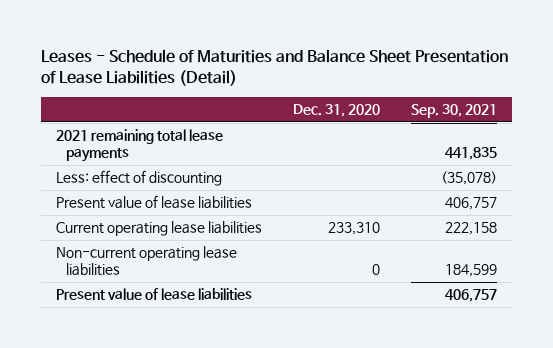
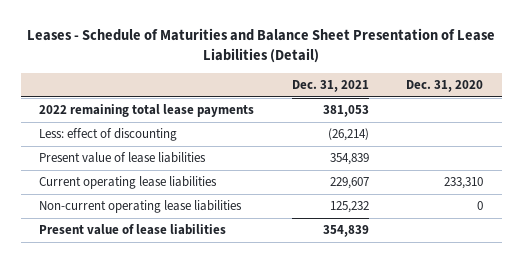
[410,104,497,119] Sep. 30, 2021 -> none
none -> [291,79,369,92] Dec. 31, 2021
[55,129,223,163] 2021 remaining total lease payments -> [39,104,255,118] 2022 remaining total lease payments

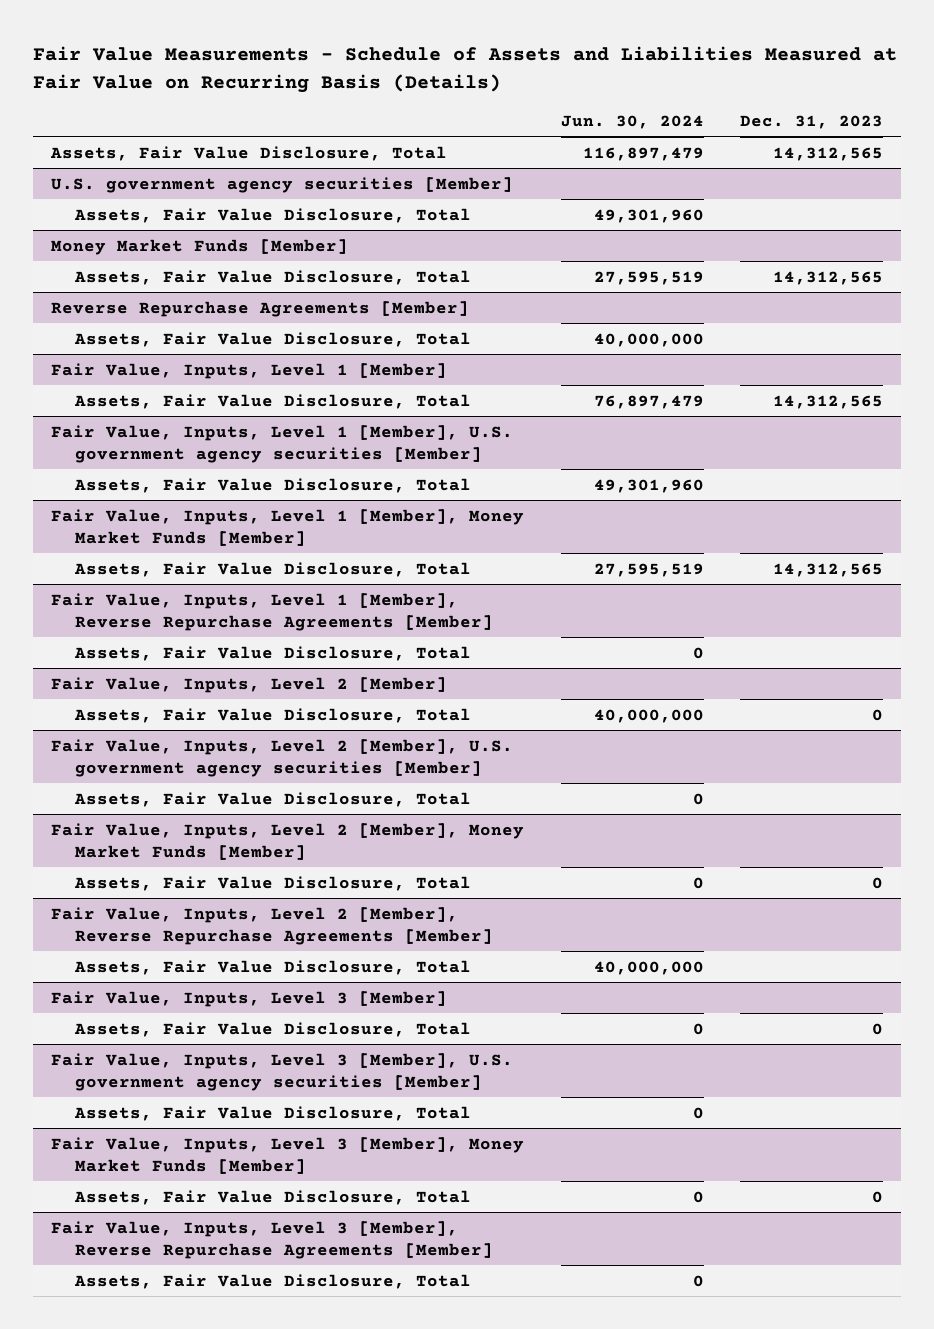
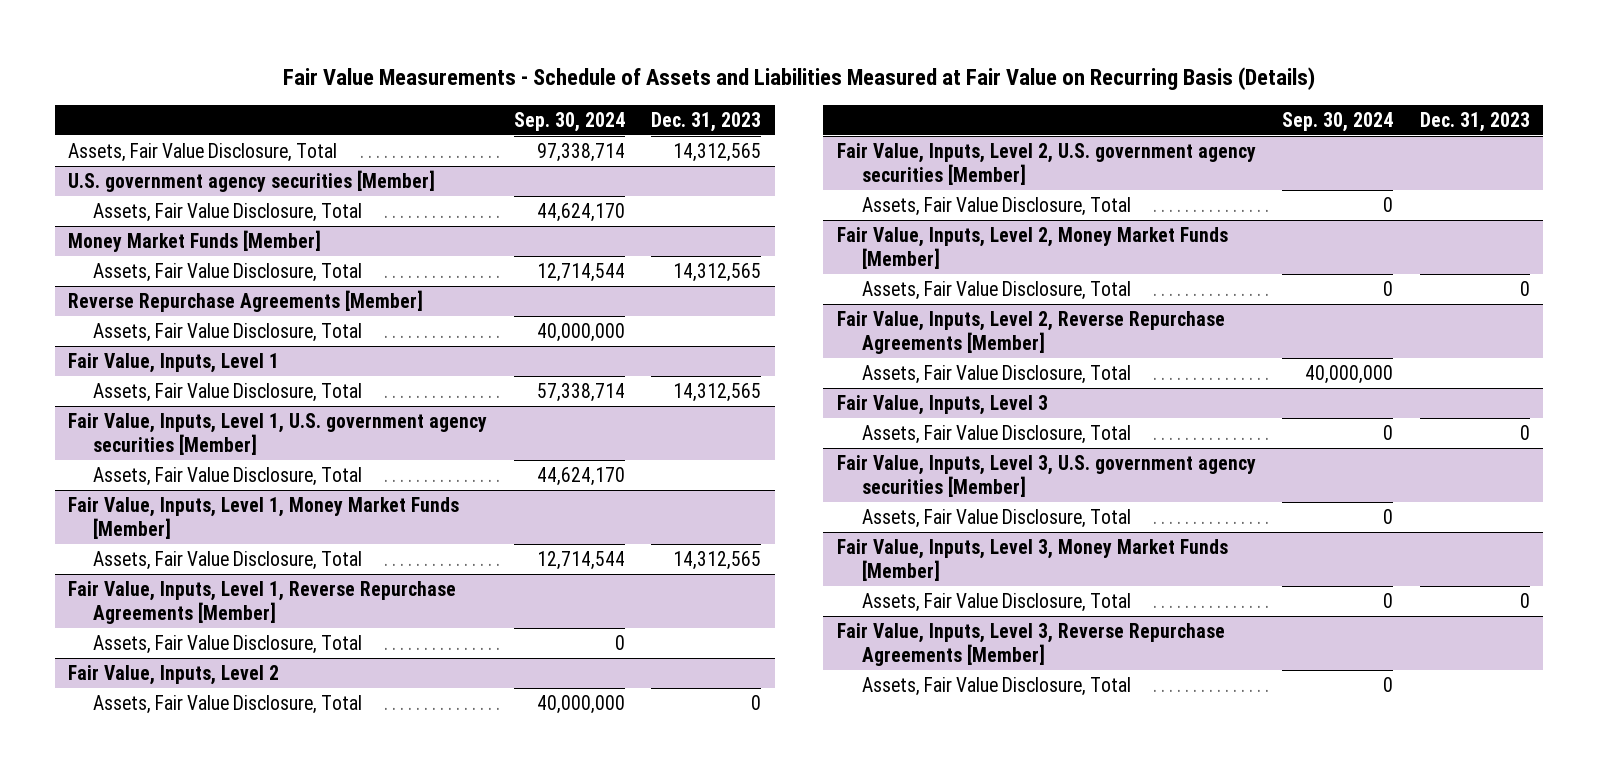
[560,114,704,129] Jun. 30, 2024 -> none
none -> [513,111,625,132] Sep. 30, 2024
[51,362,448,379] Fair Value, Inputs, Level 1 [Member] -> [68,353,280,374] Fair Value, Inputs, Level 1
[51,424,514,463] Fair Value, Inputs, Level 1 [Member], U.S. government agency securities [Member] -> [68,413,488,456] Fair Value, Inputs, Level 1, U.S. government agency securities [Member]
[51,508,525,546] Fair Value, Inputs, Level 1 [Member], Money Market Funds [Member] -> [68,497,460,540] Fair Value, Inputs, Level 1, Money Market Funds [Member]
[51,592,494,631] Fair Value, Inputs, Level 1 [Member], Reverse Repurchase Agreements [Member] -> [68,581,457,625] Fair Value, Inputs, Level 1, Reverse Repurchase Agreements [Member]
[51,676,448,693] Fair Value, Inputs, Level 2 [Member] -> [68,665,280,686] Fair Value, Inputs, Level 2
[51,738,514,777] Fair Value, Inputs, Level 2 [Member], U.S. government agency securities [Member] -> [836,143,1256,186] Fair Value, Inputs, Level 2, U.S. government agency securities [Member]
[51,822,525,860] Fair Value, Inputs, Level 2 [Member], Money Market Funds [Member] -> [836,227,1228,270] Fair Value, Inputs, Level 2, Money Market Funds [Member]
[51,906,494,945] Fair Value, Inputs, Level 2 [Member], Reverse Repurchase Agreements [Member] -> [836,311,1225,355] Fair Value, Inputs, Level 2, Reverse Repurchase Agreements [Member]
[51,990,448,1007] Fair Value, Inputs, Level 3 [Member] -> [836,395,1048,416] Fair Value, Inputs, Level 3
[51,1052,514,1091] Fair Value, Inputs, Level 3 [Member], U.S. government agency securities [Member] -> [836,455,1256,498] Fair Value, Inputs, Level 3, U.S. government agency securities [Member]
[51,1136,525,1174] Fair Value, Inputs, Level 3 [Member], Money Market Funds [Member] -> [836,539,1228,582] Fair Value, Inputs, Level 3, Money Market Funds [Member]
[51,1220,494,1259] Fair Value, Inputs, Level 3 [Member], Reverse Repurchase Agreements [Member] -> [836,623,1225,667] Fair Value, Inputs, Level 3, Reverse Repurchase Agreements [Member]

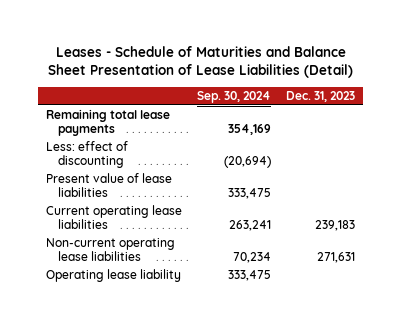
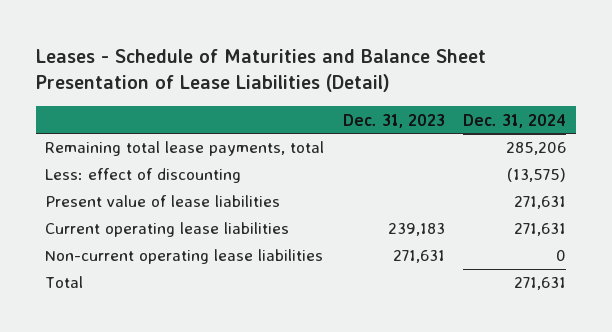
[197,91,272,104] Sep. 30, 2024 -> none
none -> [463,113,567,128] Dec. 31, 2024
[45,109,170,137] Remaining total lease payments -> [45,141,325,157] Remaining total lease payments, total
[45,269,181,283] Operating lease liability -> [45,276,84,289] Total

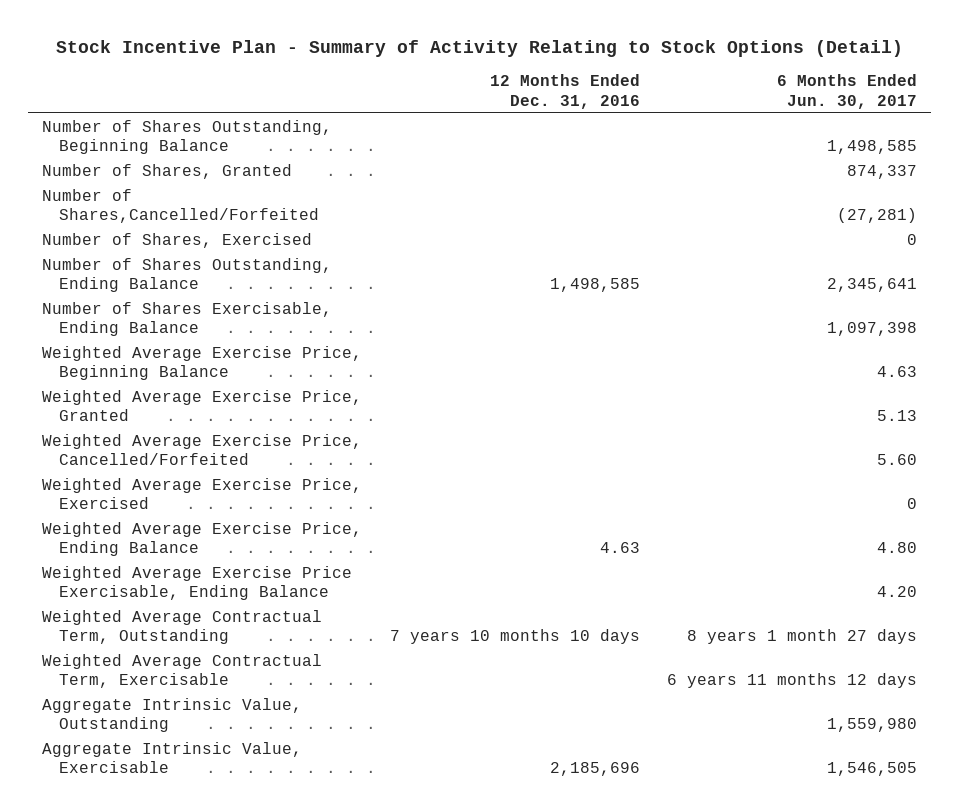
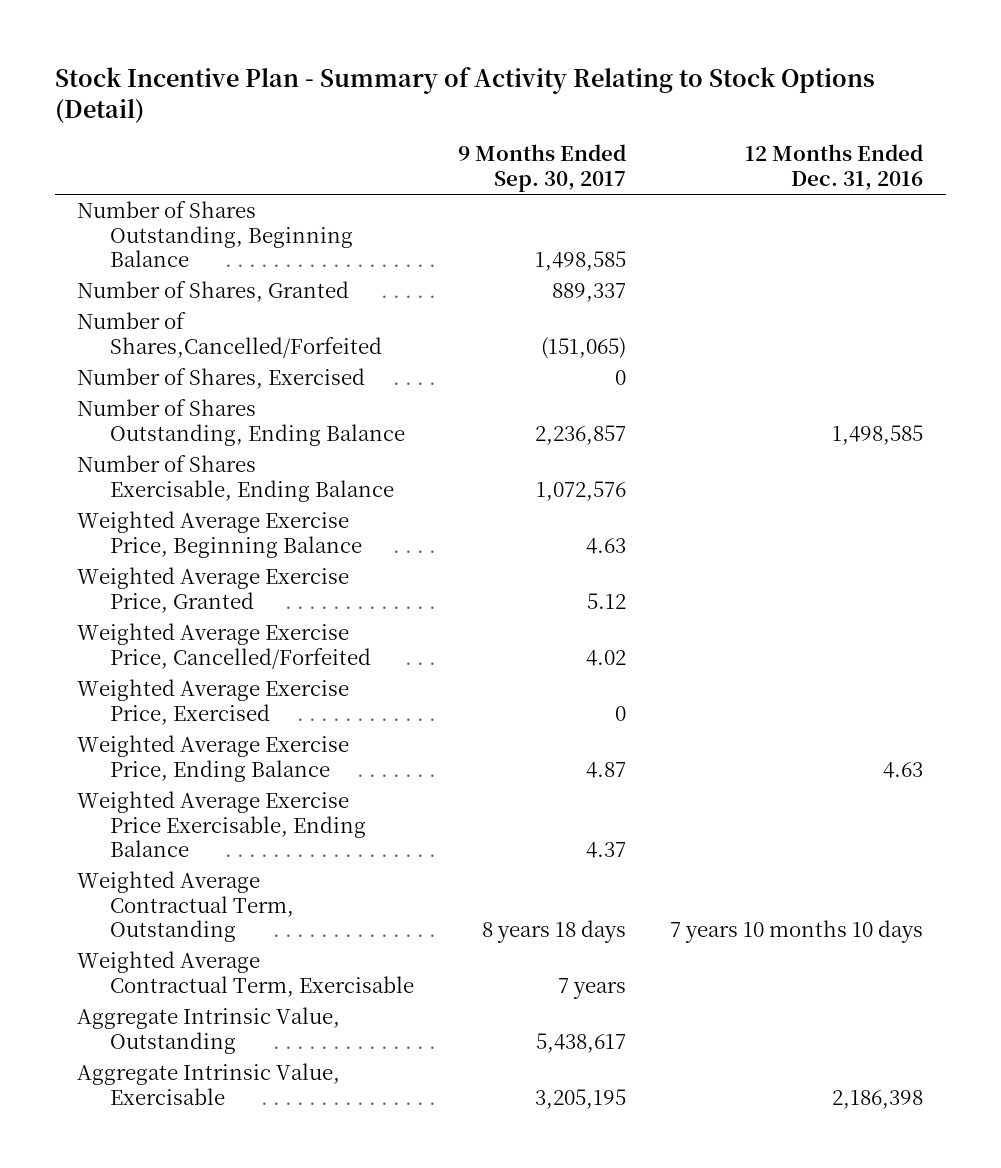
[776,74,917,109] 6 Months Ended Jun. 30, 2017 -> none
none -> [458,144,627,192] 9 Months Ended Sep. 30, 2017
[549,762,640,777] 2,185,696 -> [832,1089,924,1109] 2,186,398

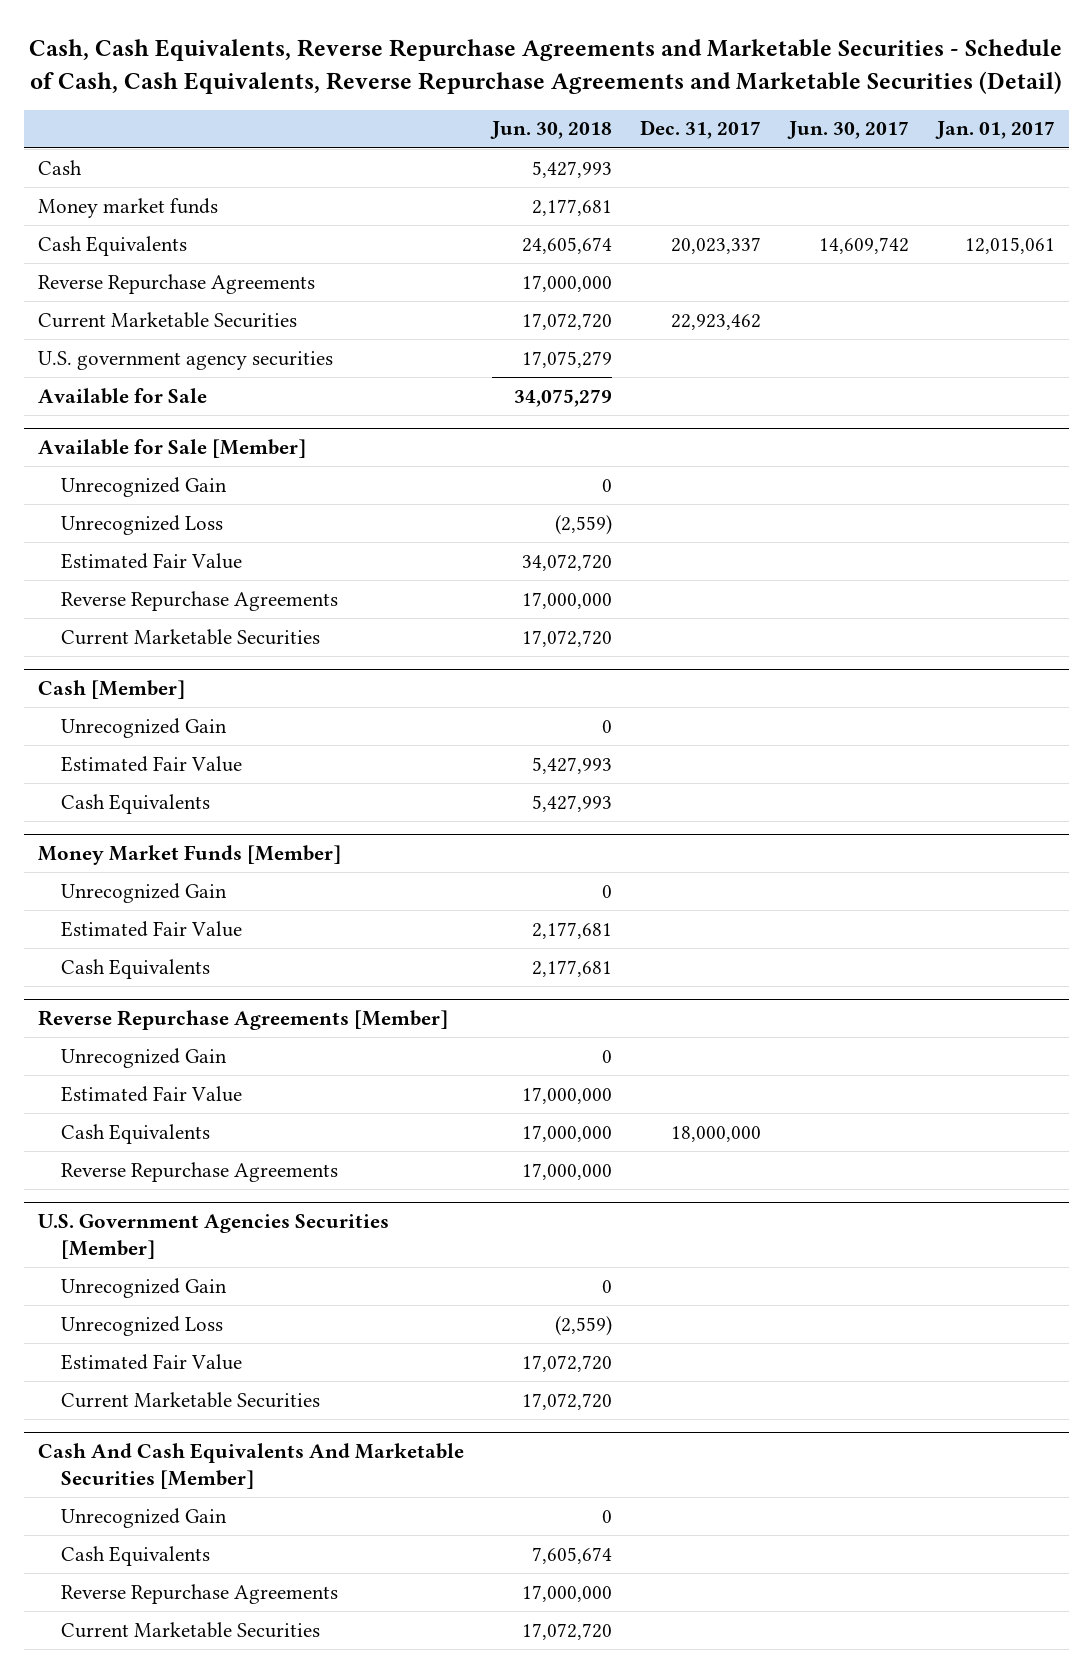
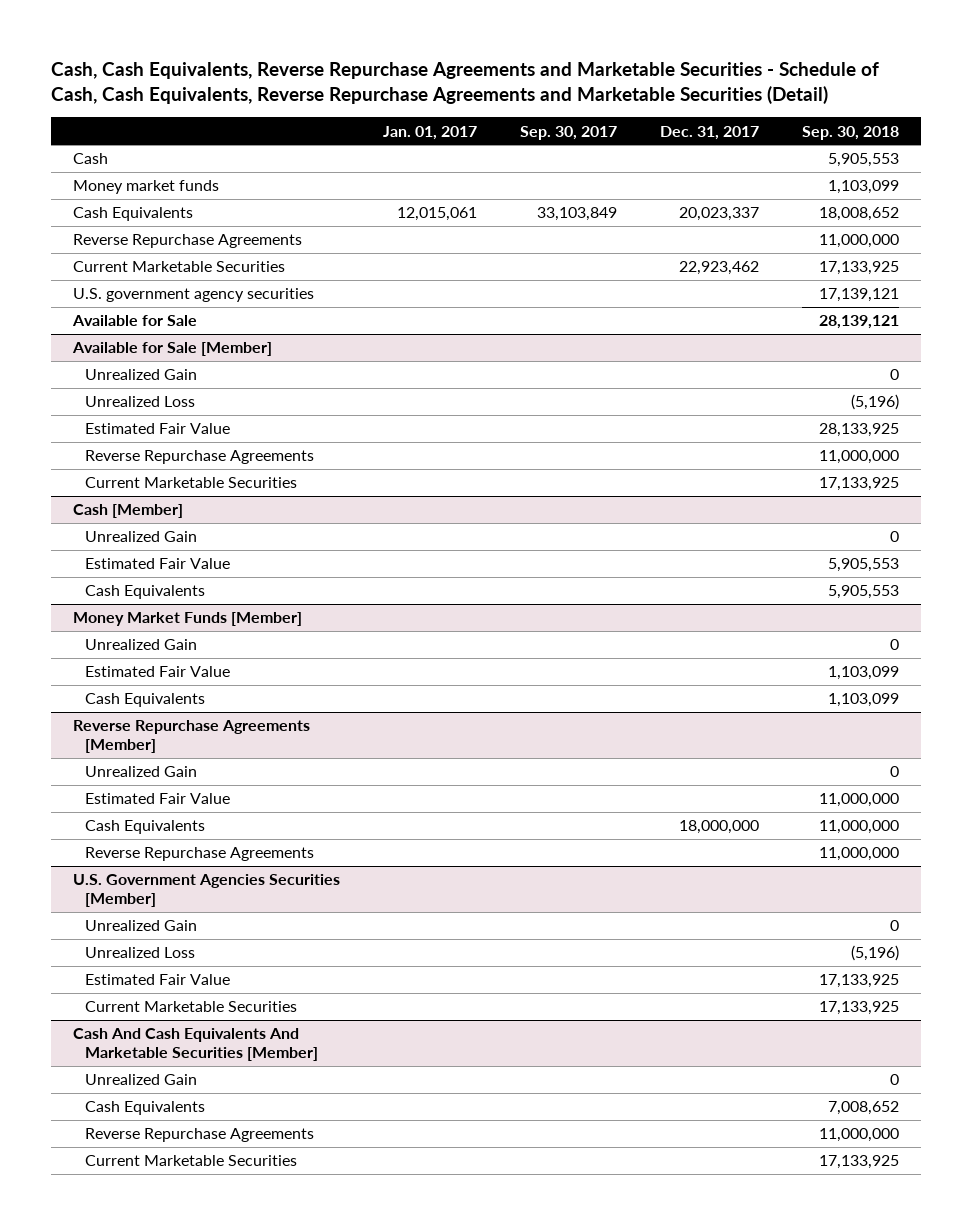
[489,121,612,140] Jun. 30, 2018 -> none
[786,121,909,140] Jun. 30, 2017 -> none
none -> [519,125,617,140] Sep. 30, 2017
none -> [802,125,900,140] Sep. 30, 2018
[61,476,228,497] Unrecognized Gain -> [85,369,198,381] Unrealized Gain
[61,514,224,535] Unrecognized Loss -> [85,396,196,408] Unrealized Loss
[61,717,228,738] Unrecognized Gain -> [85,531,198,543] Unrealized Gain
[61,882,228,903] Unrecognized Gain -> [85,639,198,651] Unrealized Gain
[61,1047,228,1068] Unrecognized Gain -> [85,766,198,778] Unrealized Gain
[61,1277,228,1298] Unrecognized Gain -> [85,920,198,932] Unrealized Gain
[61,1315,224,1336] Unrecognized Loss -> [85,947,196,959] Unrealized Loss
[61,1507,228,1528] Unrecognized Gain -> [85,1074,198,1086] Unrealized Gain

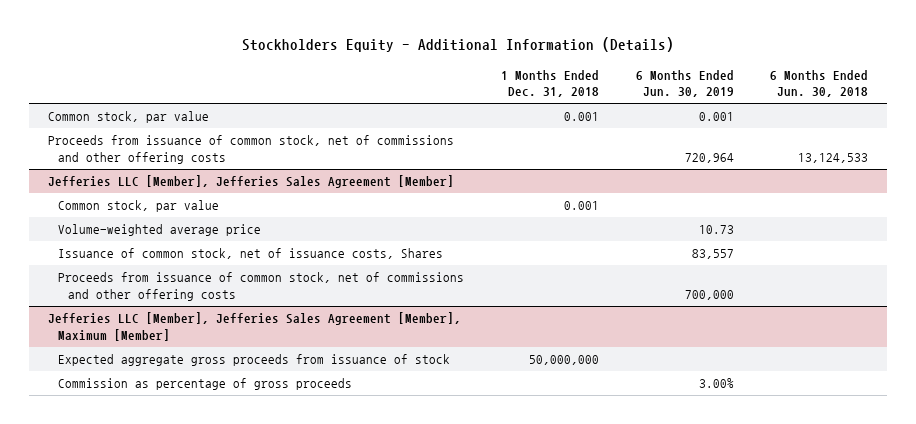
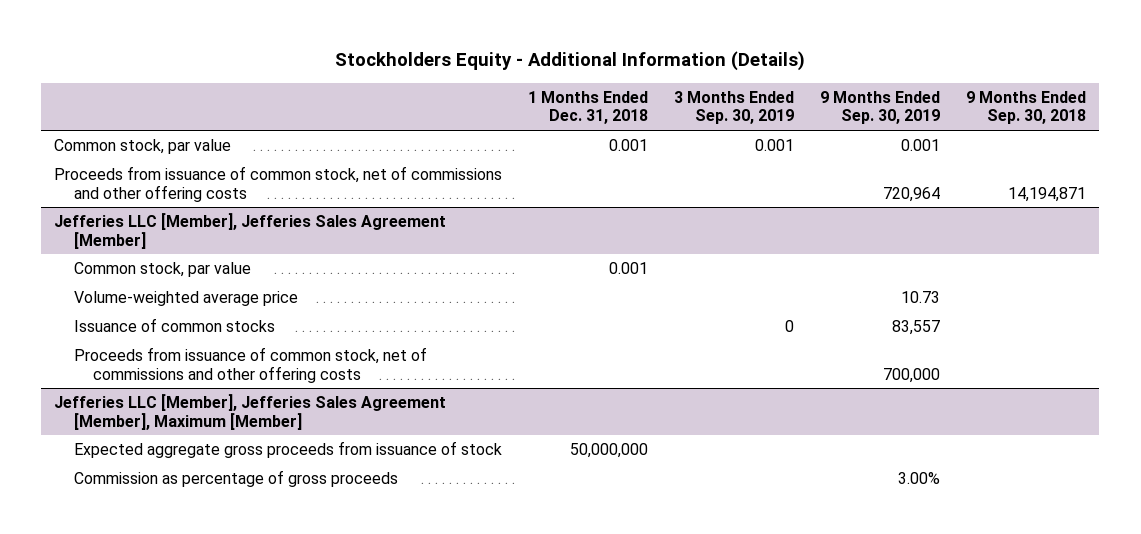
[635,69,734,98] 6 Months Ended Jun. 30, 2019 -> none
[770,69,869,98] 6 Months Ended Jun. 30, 2018 -> none
none -> [674,90,795,125] 3 Months Ended Sep. 30, 2019
none -> [820,90,941,125] 9 Months Ended Sep. 30, 2019
none -> [966,90,1087,125] 9 Months Ended Sep. 30, 2018
[58,248,444,260] Issuance of common stock, net of issuance costs, Shares -> [73,318,275,333] Issuance of common stocks

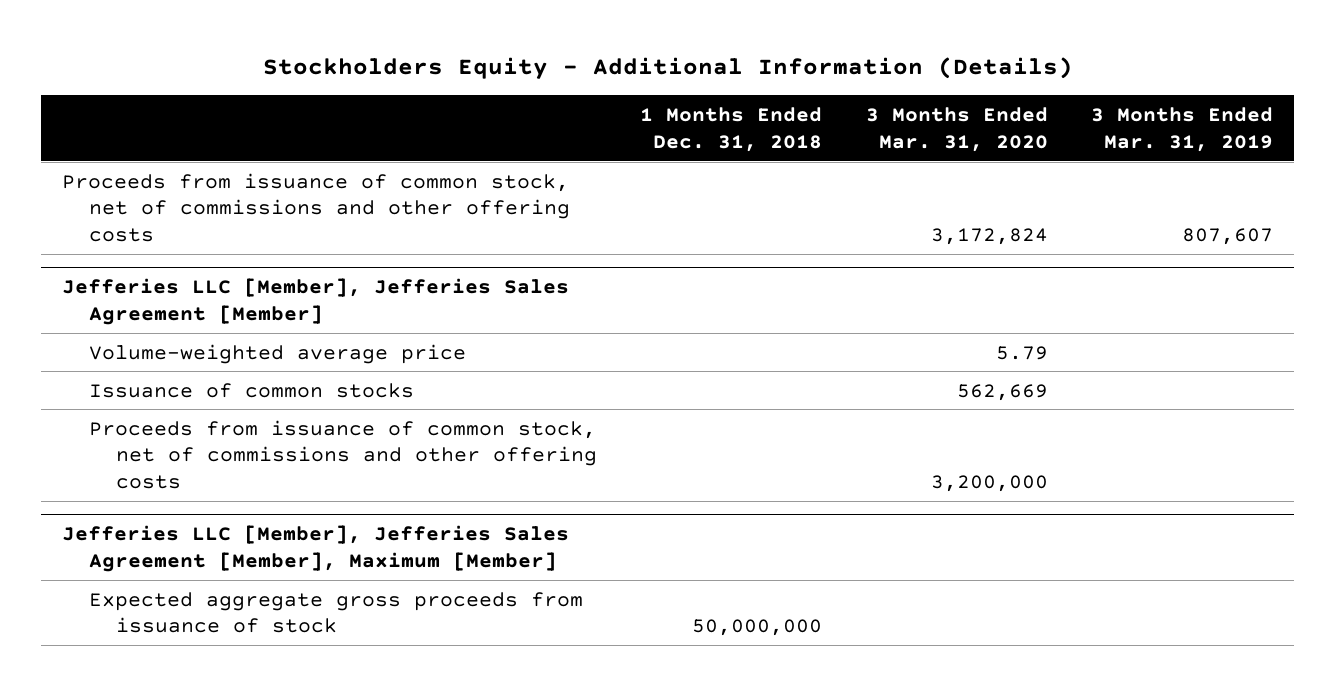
[674,90,795,125] 3 Months Ended Sep. 30, 2019 -> none
[820,90,941,125] 9 Months Ended Sep. 30, 2019 -> none
[966,90,1087,125] 9 Months Ended Sep. 30, 2018 -> none
none -> [865,106,1048,152] 3 Months Ended Mar. 31, 2020
none -> [1090,106,1273,152] 3 Months Ended Mar. 31, 2019
[54,139,232,155] Common stock, par value -> none
[73,262,251,278] Common stock, par value -> none
[73,470,398,488] Commission as percentage of gross proceeds -> none

